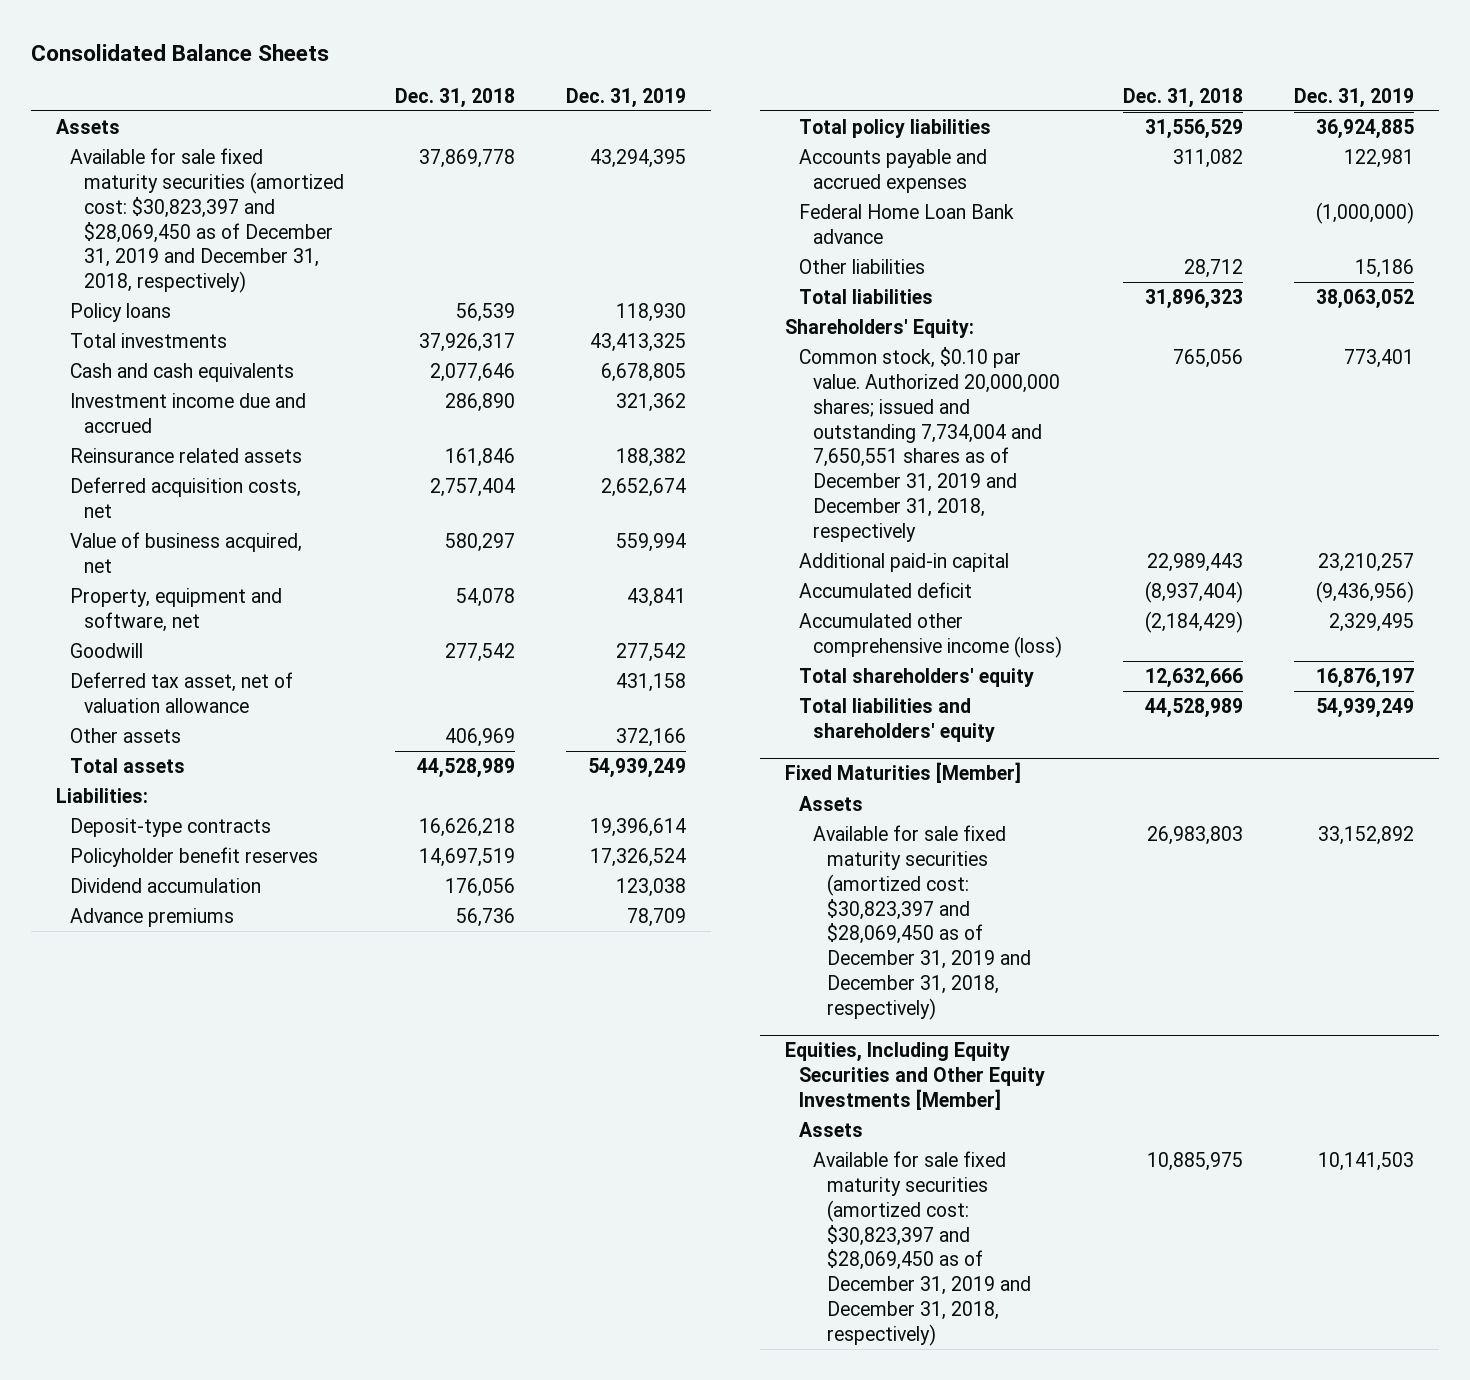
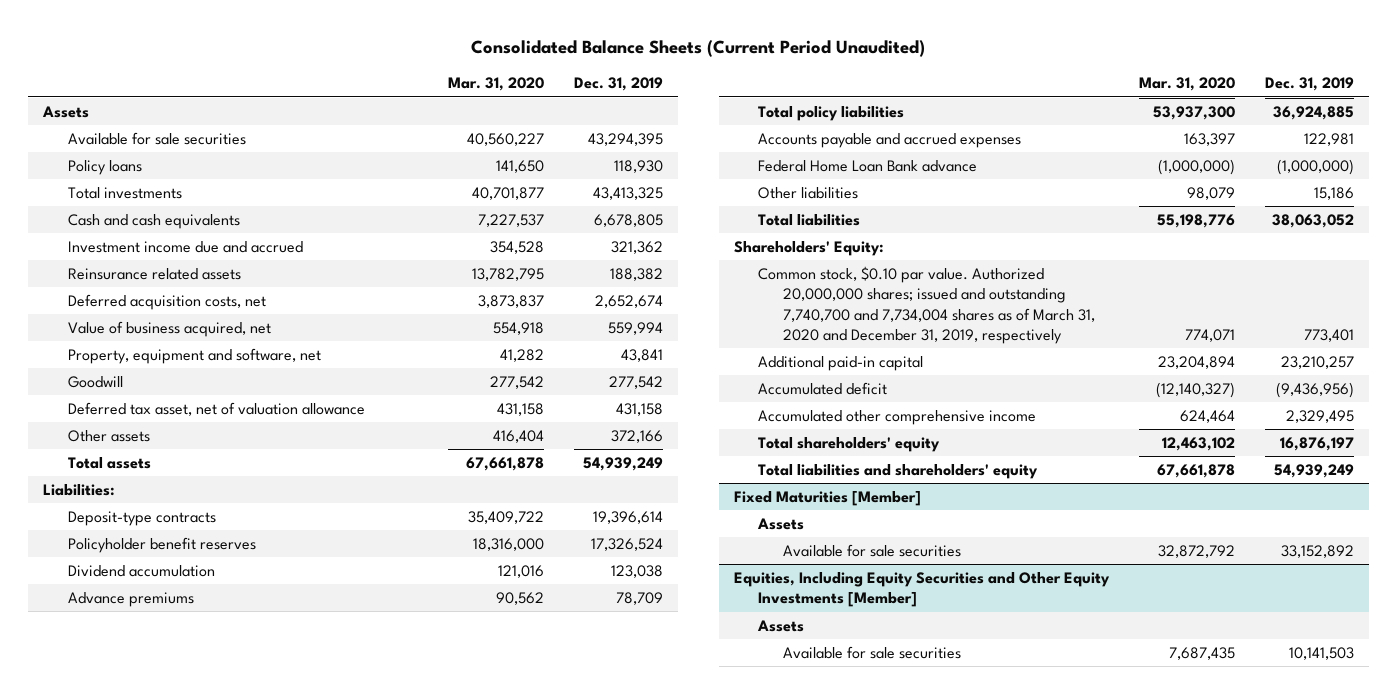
[31,44,330,62] Consolidated Balance Sheets -> [471,40,926,58] Consolidated Balance Sheets (Current Period Unaudited)
[394,87,515,108] Dec. 31, 2018 -> none
none -> [447,77,544,92] Mar. 31, 2020
[70,148,345,294] Available for sale fixed maturity securities (amortized cost: $30,823,397 and $28,069,450 as of December 31, 2019 and December 31, 2018, respectively) -> [67,132,246,146] Available for sale securities
[798,347,1060,542] Common stock, $0.10 par value. Authorized 20,000,000 shares; issued and outstanding 7,734,004 and 7,650,551 shares as of December 31, 2019 and December 31, 2018, respectively -> [758,266,1096,344] Common stock, $0.10 par value. Authorized 20,000,000 shares; issued and outstanding 7,740,700 and 7,734,004 shares as of March 31, 2020 and December 31, 2019, respectively
[798,613,1062,658] Accumulated other comprehensive income (loss) -> [758,410,1037,426] Accumulated other comprehensive income
[812,825,1031,1020] Available for sale fixed maturity securities (amortized cost: $30,823,397 and $28,069,450 as of December 31, 2019 and December 31, 2018, respectively) -> [783,544,962,558] Available for sale securities
[812,1151,1031,1346] Available for sale fixed maturity securities (amortized cost: $30,823,397 and $28,069,450 as of December 31, 2019 and December 31, 2018, respectively) -> [783,646,962,660] Available for sale securities

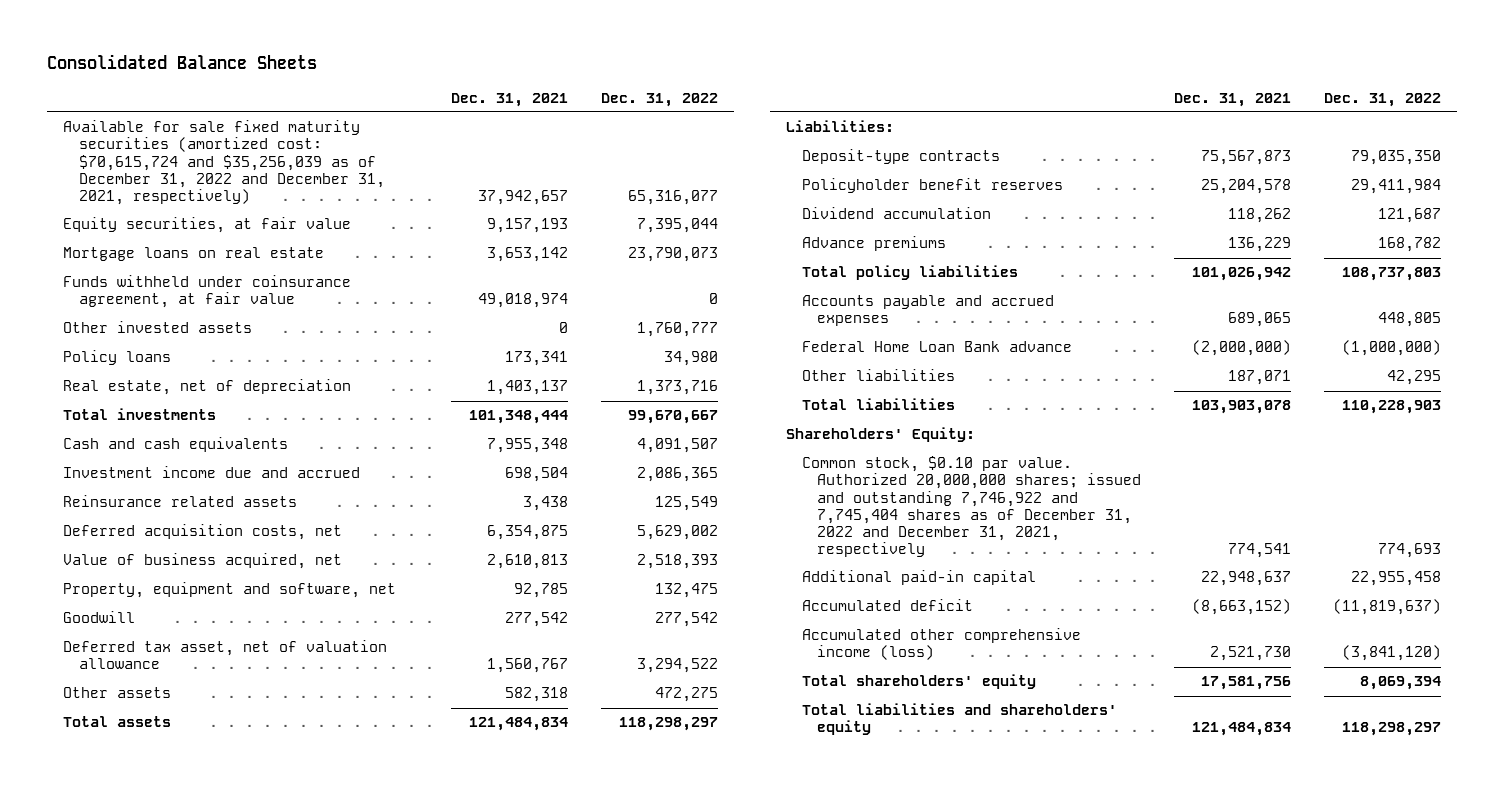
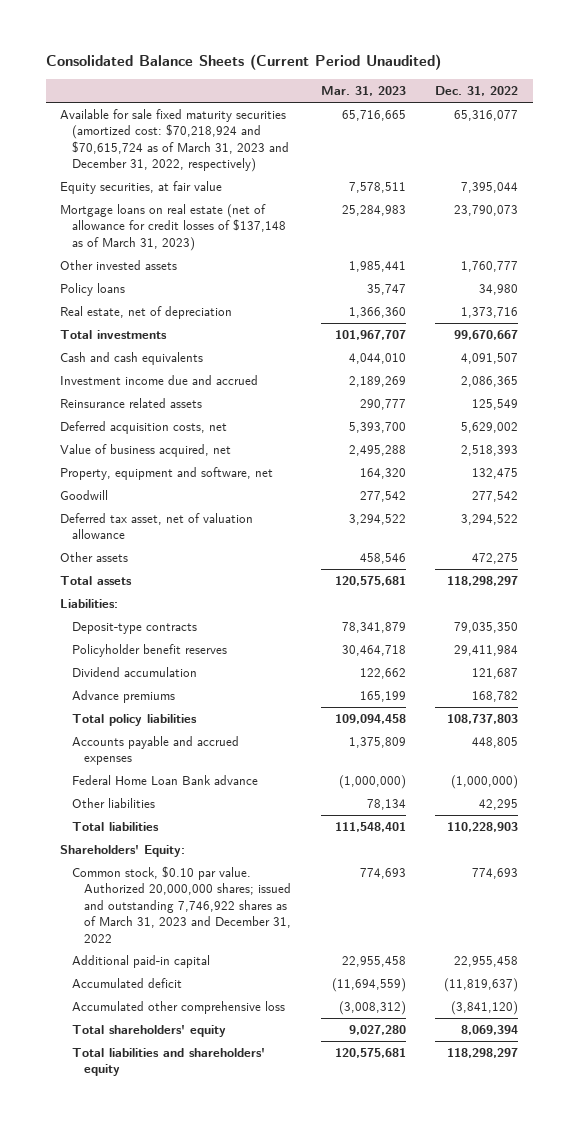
[46,54,317,70] Consolidated Balance Sheets -> [45,54,441,71] Consolidated Balance Sheets (Current Period Unaudited)
[450,92,568,107] Dec. 31, 2021 -> none
none -> [320,86,406,97] Mar. 31, 2023
[63,120,385,205] Available for sale fixed maturity securities (amortized cost: $70,615,724 and $35,256,039 as of December 31, 2022 and December 31, 2021, respectively) -> [60,109,290,173] Available for sale fixed maturity securities (amortized cost: $70,218,924 and $70,615,724 as of March 31, 2023 and December 31, 2022, respectively)
[63,275,352,309] Funds withheld under coinsurance agreement, at fair value -> none
[63,247,325,262] Mortgage loans on real estate -> [60,204,287,251] Mortgage loans on real estate (net of allowance for credit losses of $137,148 as of March 31, 2023)
[801,456,1141,558] Common stock, $0.10 par value. Authorized 20,000,000 shares; issued and outstanding 7,746,922 and 7,745,404 shares as of December 31, 2022 and December 31, 2021, respectively -> [72,866,292,943] Common stock, $0.10 par value. Authorized 20,000,000 shares; issued and outstanding 7,746,922 shares as of March 31, 2023 and December 31, 2022
[801,628,1081,661] Accumulated other comprehensive income (loss) -> [72,1001,286,1015] Accumulated other comprehensive loss

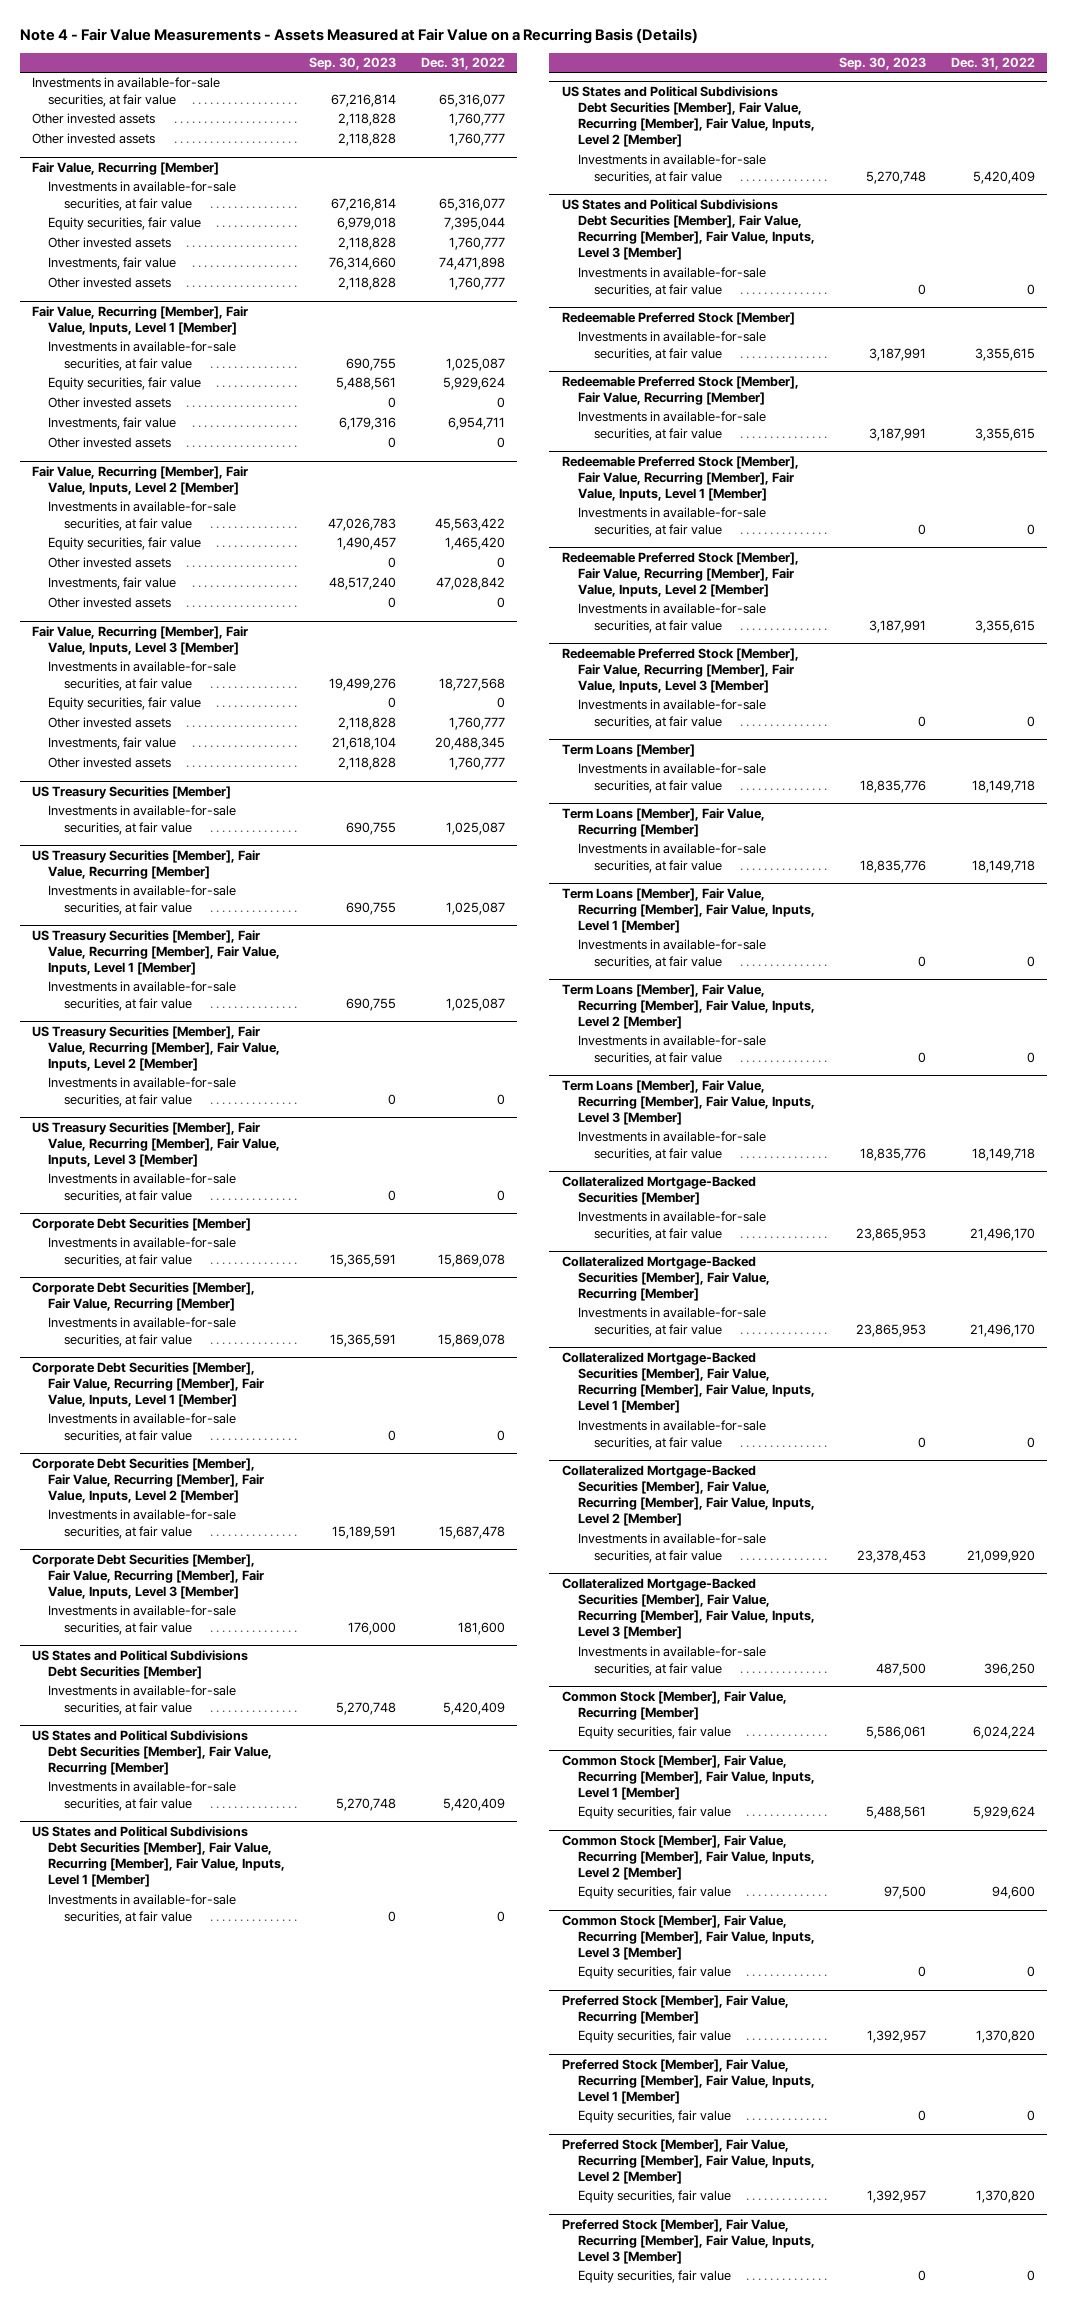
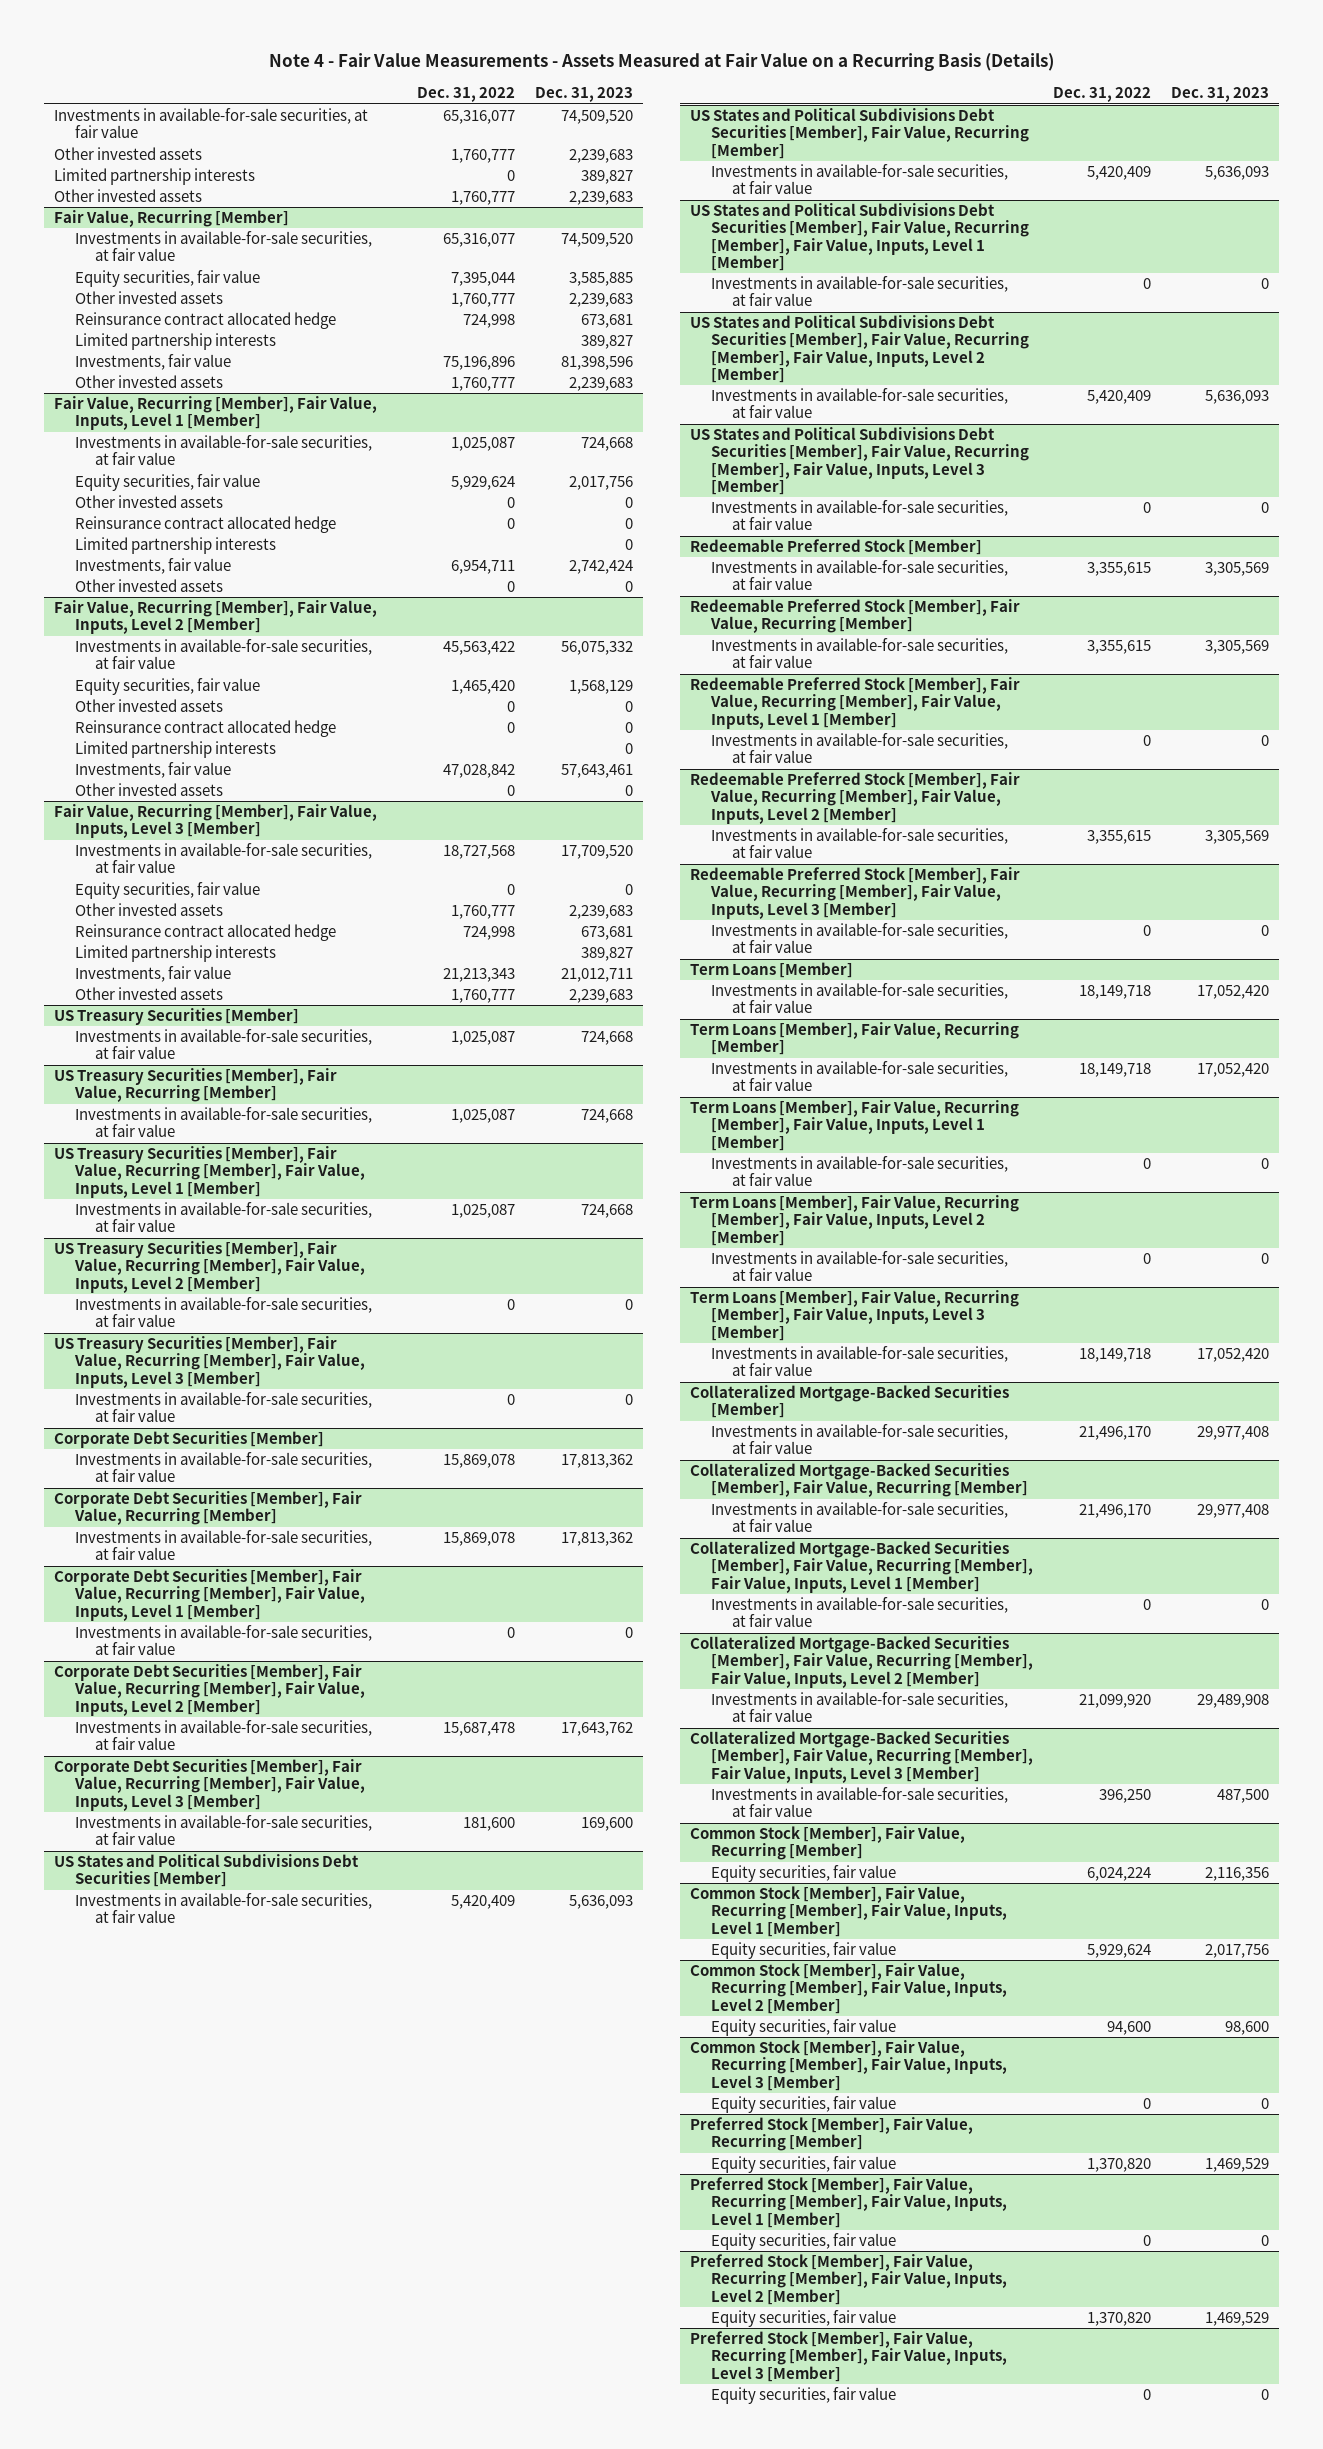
[309,57,397,71] Sep. 30, 2023 -> none
none -> [534,87,633,103] Dec. 31, 2023
none -> [54,168,256,186] Limited partnership interests
none -> [74,312,336,330] Reinsurance contract allocated hedge
none -> [74,333,276,351] Limited partnership interests
[438,257,505,271] 74,471,898 -> [442,356,515,371] 75,196,896
none -> [74,516,336,534] Reinsurance contract allocated hedge
none -> [74,537,276,555] Limited partnership interests
none -> [74,720,336,738] Reinsurance contract allocated hedge
none -> [74,741,276,759] Limited partnership interests
none -> [74,924,336,942] Reinsurance contract allocated hedge
none -> [74,945,276,963] Limited partnership interests
[434,737,505,751] 20,488,345 -> [442,968,515,983] 21,213,343

